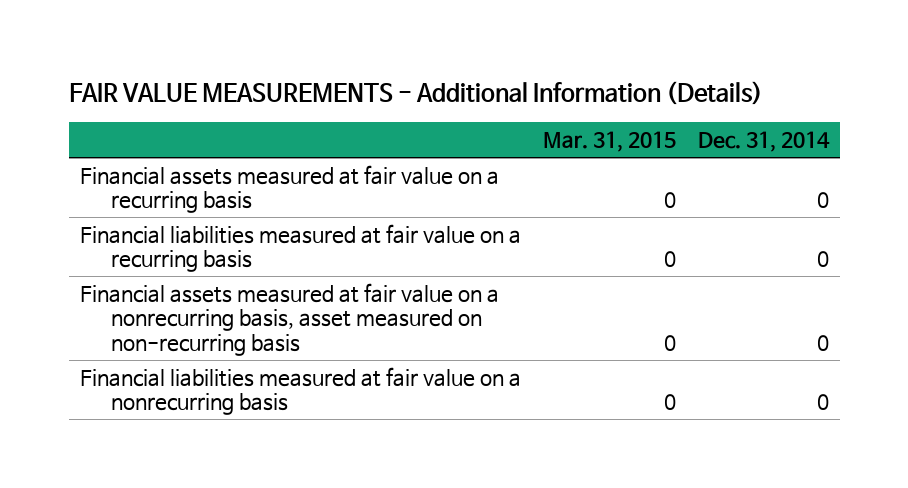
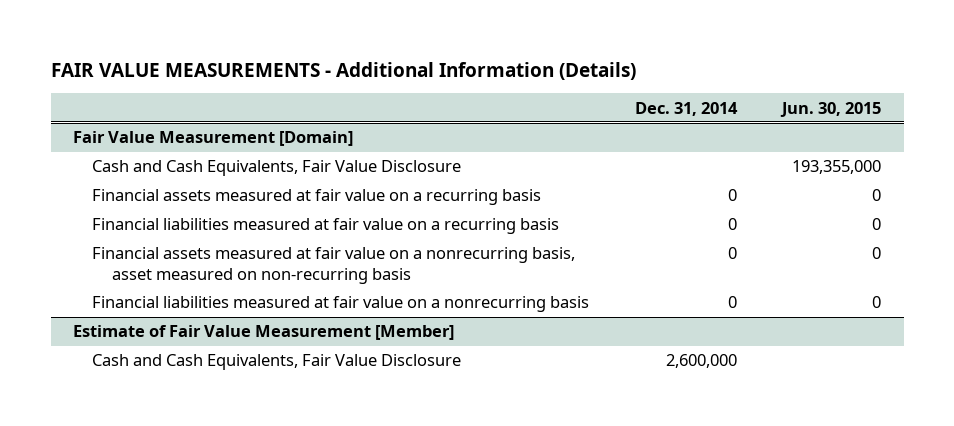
[542,131,676,153] Mar. 31, 2015 -> none
none -> [780,101,882,117] Jun. 30, 2015
none -> [73,131,354,147] Fair Value Measurement [Domain]
none -> [92,160,462,177] Cash and Cash Equivalents, Fair Value Disclosure
none -> [73,325,455,341] Estimate of Fair Value Measurement [Member]
none -> [92,354,462,371] Cash and Cash Equivalents, Fair Value Disclosure

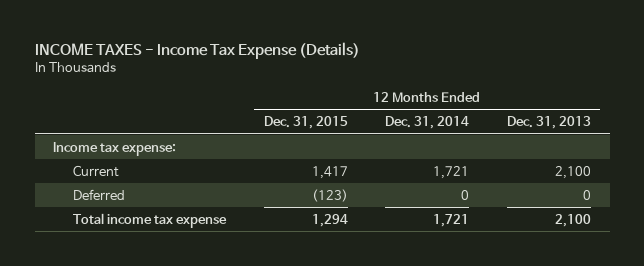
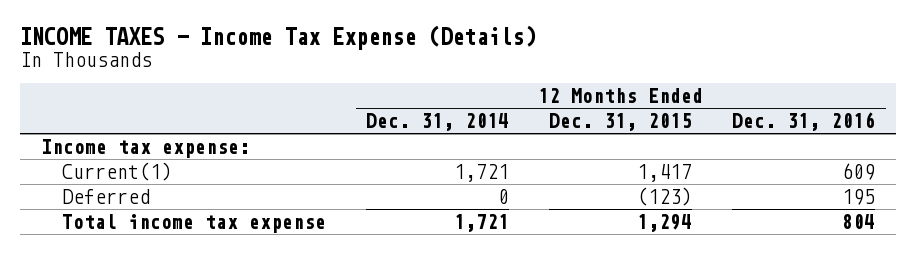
[506,116,591,130] Dec. 31, 2013 -> none
none -> [732,112,876,132] Dec. 31, 2016
[72,164,119,177] Current -> [61,162,172,182] Current(1)

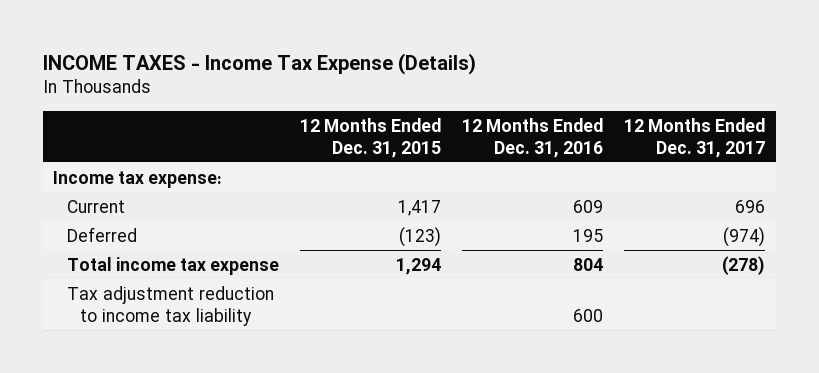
[365,113,509,132] Dec. 31, 2014 -> none
none -> [624,117,766,158] 12 Months Ended Dec. 31, 2017
[61,162,172,182] Current(1) -> [66,199,125,213] Current
none -> [66,285,274,326] Tax adjustment reduction to income tax liability

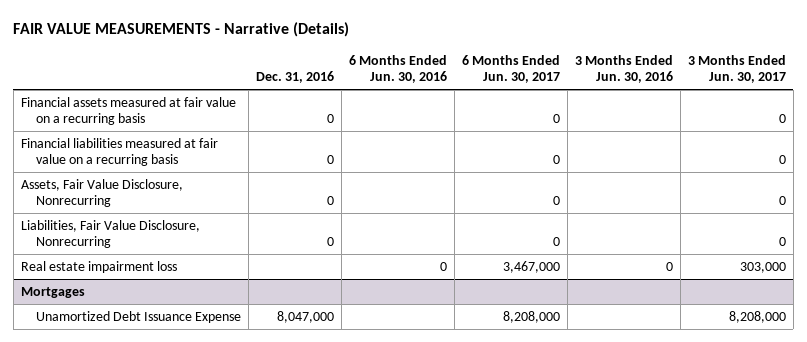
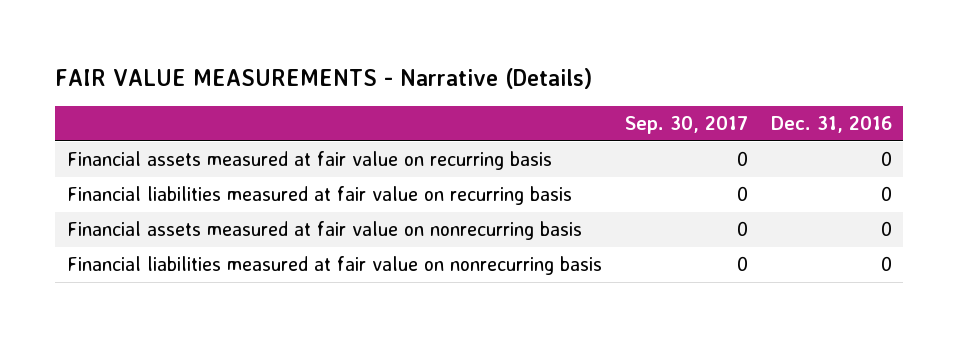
[348,55,447,84] 6 Months Ended Jun. 30, 2016 -> none
[461,55,560,84] 6 Months Ended Jun. 30, 2017 -> none
[574,55,673,84] 3 Months Ended Jun. 30, 2016 -> none
[687,55,786,84] 3 Months Ended Jun. 30, 2017 -> none
none -> [624,116,748,135] Sep. 30, 2017
[20,260,177,273] Real estate impairment loss -> none
[20,286,85,298] Mortgages -> none
[35,310,241,323] Unamortized Debt Issuance Expense -> none
[20,96,236,126] Financial assets measured at fair value on a recurring basis -> [66,151,552,171] Financial assets measured at fair value on recurring basis
[20,137,218,167] Financial liabilities measured at fair value on a recurring basis -> [66,186,572,206] Financial liabilities measured at fair value on recurring basis
[20,178,183,208] Assets, Fair Value Disclosure, Nonrecurring -> [66,221,582,241] Financial assets measured at fair value on nonrecurring basis
[20,219,200,249] Liabilities, Fair Value Disclosure, Nonrecurring -> [66,256,602,276] Financial liabilities measured at fair value on nonrecurring basis

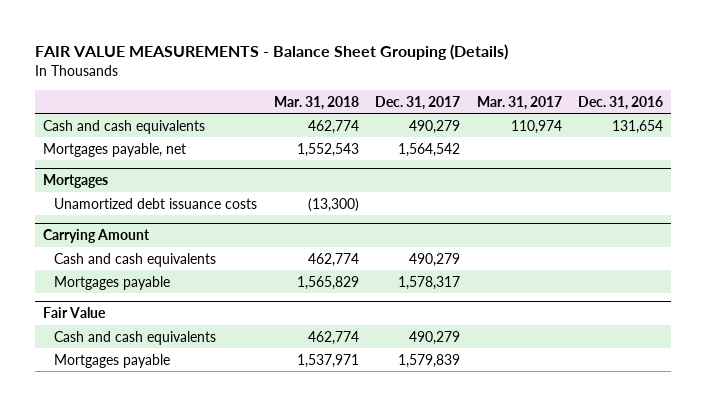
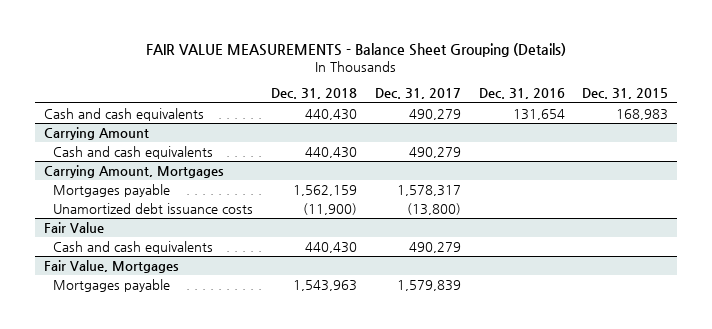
[273,95,359,110] Mar. 31, 2018 -> none
[476,95,562,110] Mar. 31, 2017 -> none
none -> [271,88,358,100] Dec. 31, 2018
none -> [582,88,669,100] Dec. 31, 2015
[43,142,187,157] Mortgages payable, net -> none
[43,174,109,189] Mortgages -> none
[54,197,258,209] Unamortized debt issuance costs -> none
none -> [43,164,224,178] Carrying Amount, Mortgages
none -> [53,202,254,214] Unamortized debt issuance costs
none -> [43,259,179,273] Fair Value, Mortgages

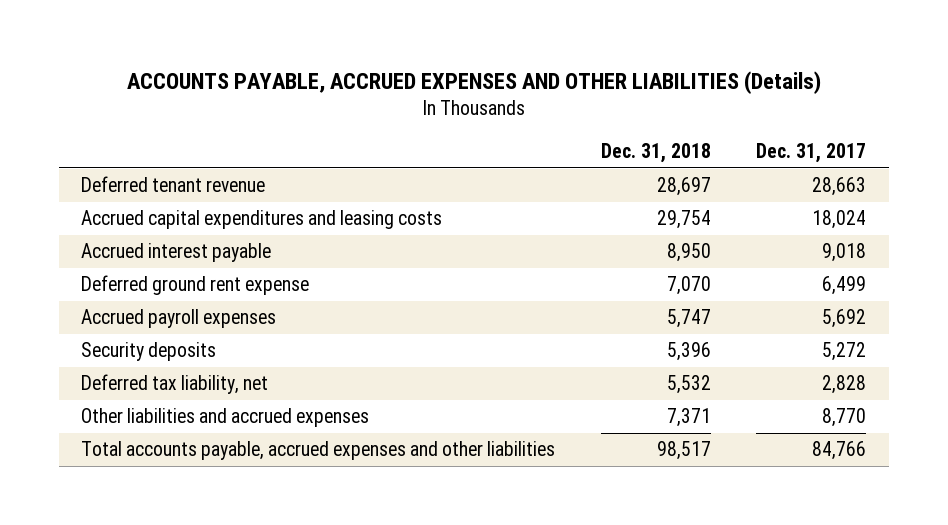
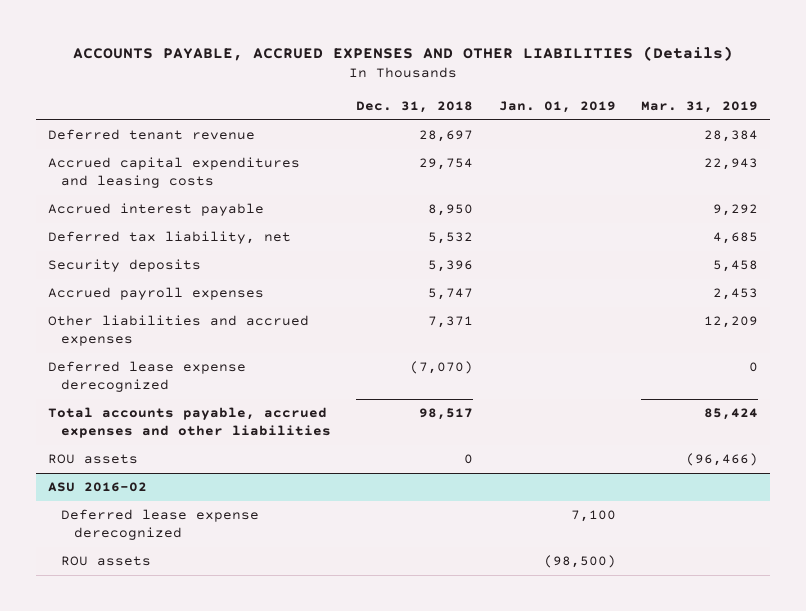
[756,143,867,164] Dec. 31, 2017 -> none
none -> [498,100,616,113] Jan. 01, 2019
none -> [640,100,758,113] Mar. 31, 2019
[81,275,310,296] Deferred ground rent expense -> none
[81,342,217,362] Security deposits -> [48,259,202,273] Security deposits
[81,309,277,329] Accrued payroll expenses -> [48,287,265,301] Accrued payroll expenses
none -> [48,361,247,393] Deferred lease expense derecognized
none -> [48,454,139,465] ROU assets
none -> [48,482,148,493] ASU 2016-02
none -> [61,509,260,541] Deferred lease expense derecognized
none -> [61,556,152,567] ROU assets

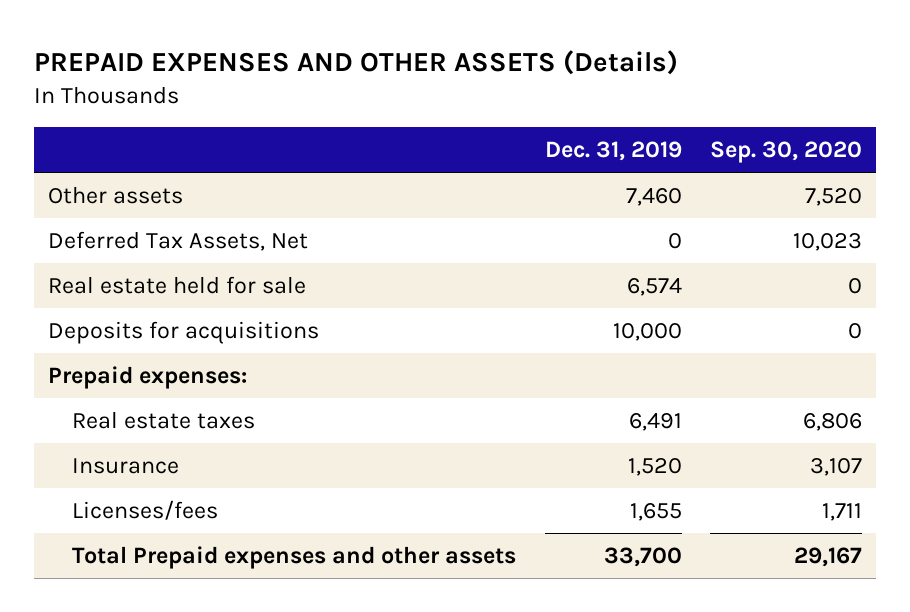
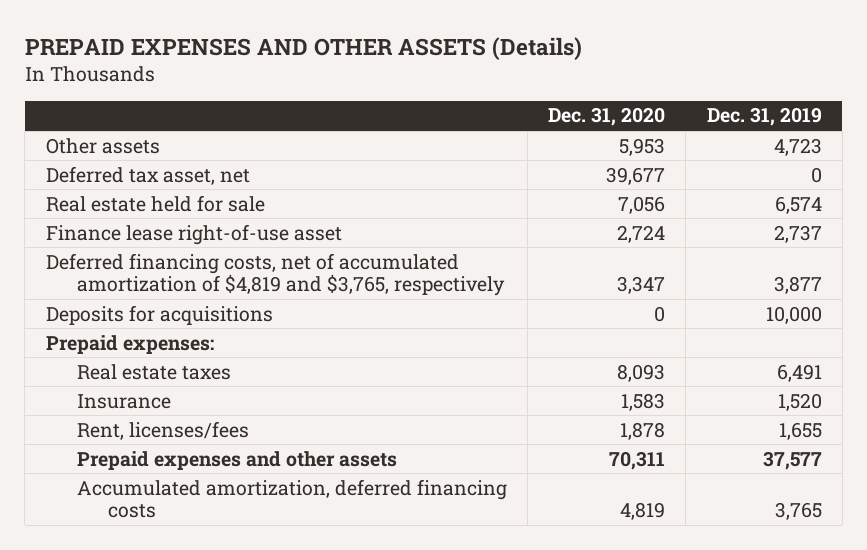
[709,140,862,163] Sep. 30, 2020 -> none
none -> [548,107,666,127] Dec. 31, 2020
[625,188,682,207] 7,460 -> [773,137,822,156] 4,723
[48,231,309,252] Deferred Tax Assets, Net -> [45,165,250,185] Deferred tax asset, net
none -> [45,223,342,245] Finance lease right-of-use asset
none -> [45,252,505,297] Deferred financing costs, net of accumulated amortization of $4,819 and $3,765, respectively
[72,500,219,521] Licenses/fees -> [76,420,249,440] Rent, licenses/fees
[72,546,517,570] Total Prepaid expenses and other assets -> [76,450,397,470] Prepaid expenses and other assets
[603,547,682,568] 33,700 -> [762,450,822,470] 37,577
none -> [76,478,507,519] Accumulated amortization, deferred financing costs

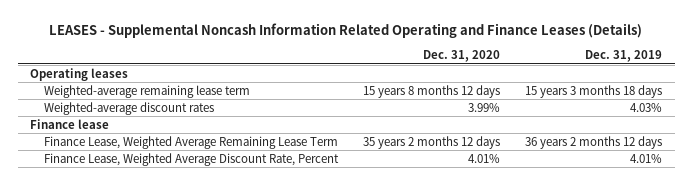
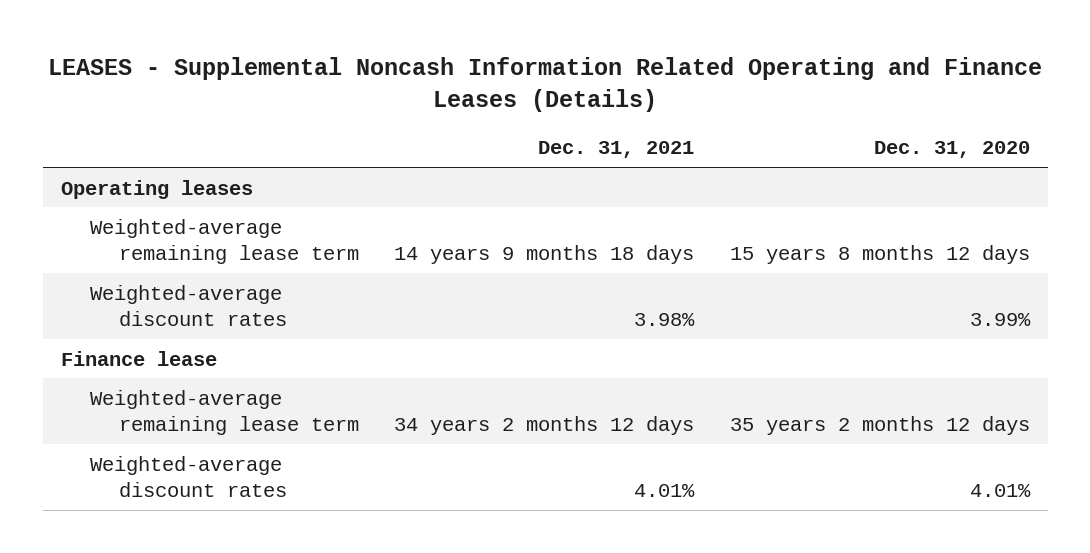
[585,50,663,63] Dec. 31, 2019 -> none
none -> [538,141,695,159] Dec. 31, 2021
[44,135,339,149] Finance Lease, Weighted Average Remaining Lease Term -> [89,389,359,435] Weighted-average remaining lease term
[44,152,340,166] Finance Lease, Weighted Average Discount Rate, Percent -> [89,455,287,497] Weighted-average discount rates

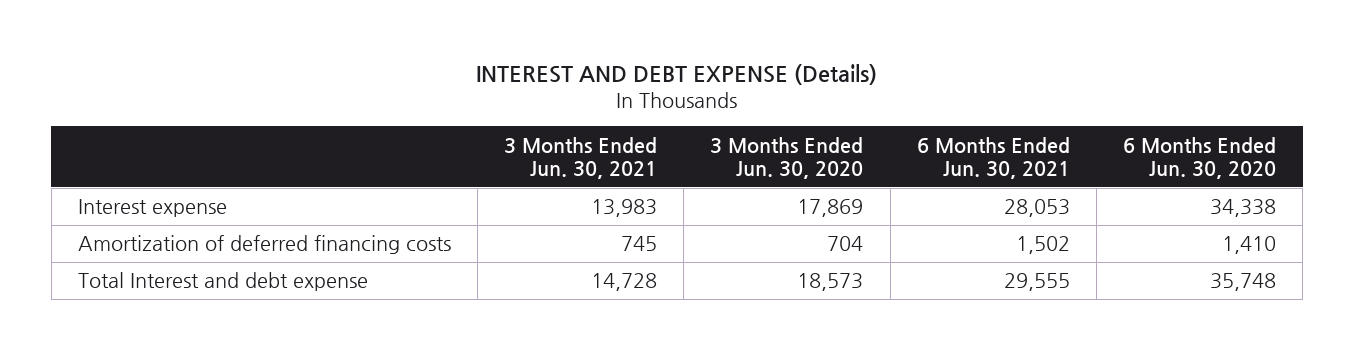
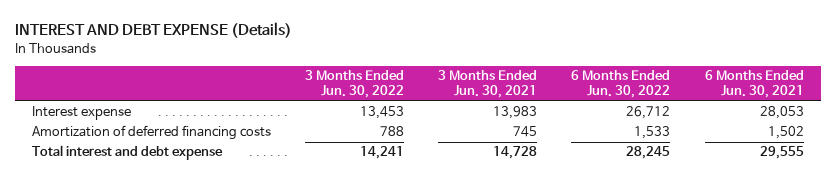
[710,136,864,179] 3 Months Ended Jun. 30, 2020 -> none
[1123,136,1277,179] 6 Months Ended Jun. 30, 2020 -> none
none -> [305,70,405,99] 3 Months Ended Jun. 30, 2022
none -> [571,70,671,99] 6 Months Ended Jun. 30, 2022
[77,272,368,292] Total Interest and debt expense -> [32,145,224,161] Total interest and debt expense

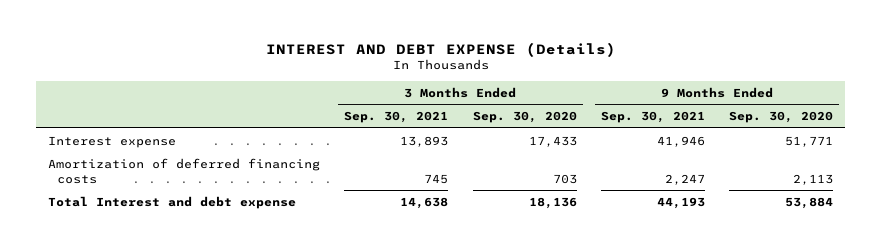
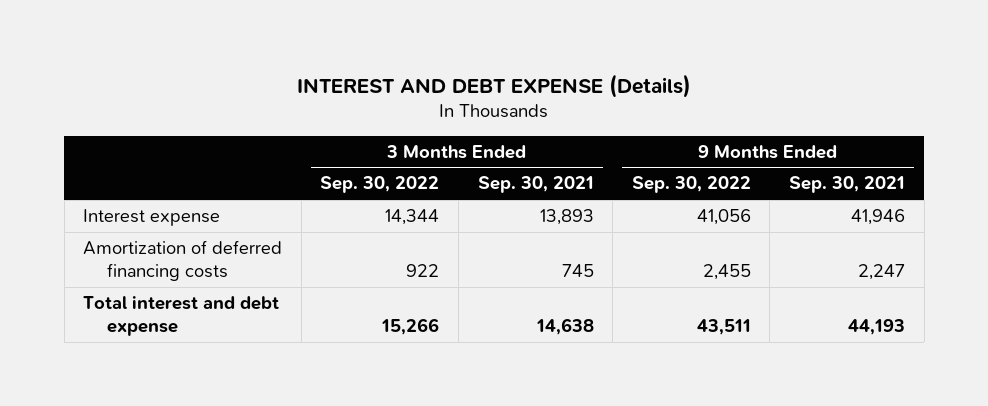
[472,111,577,124] Sep. 30, 2020 -> none
[729,111,834,124] Sep. 30, 2020 -> none
none -> [320,176,440,194] Sep. 30, 2022
none -> [631,176,751,194] Sep. 30, 2022
[47,195,296,209] Total Interest and debt expense -> [83,296,280,336] Total interest and debt expense

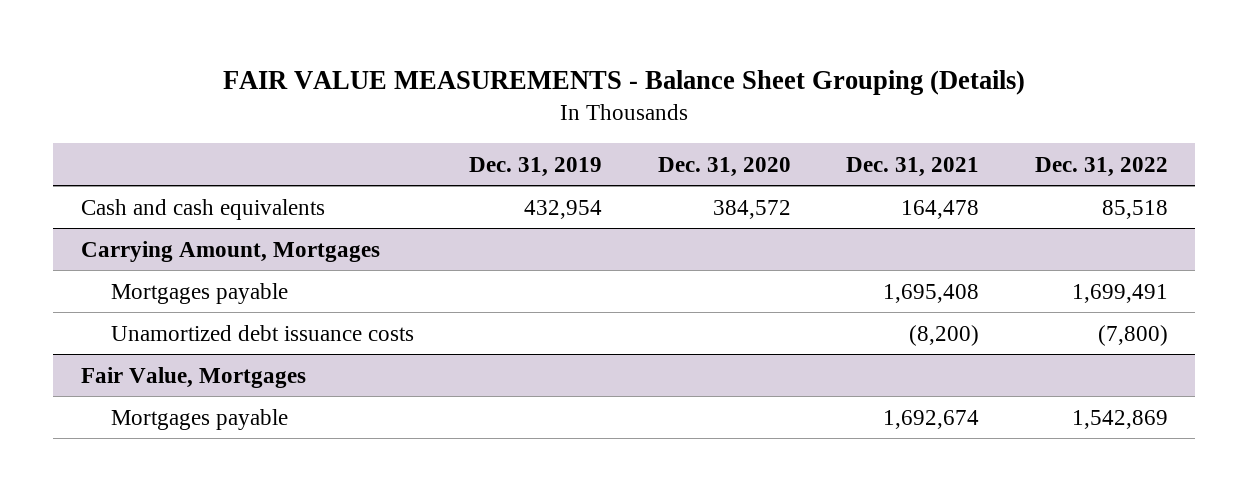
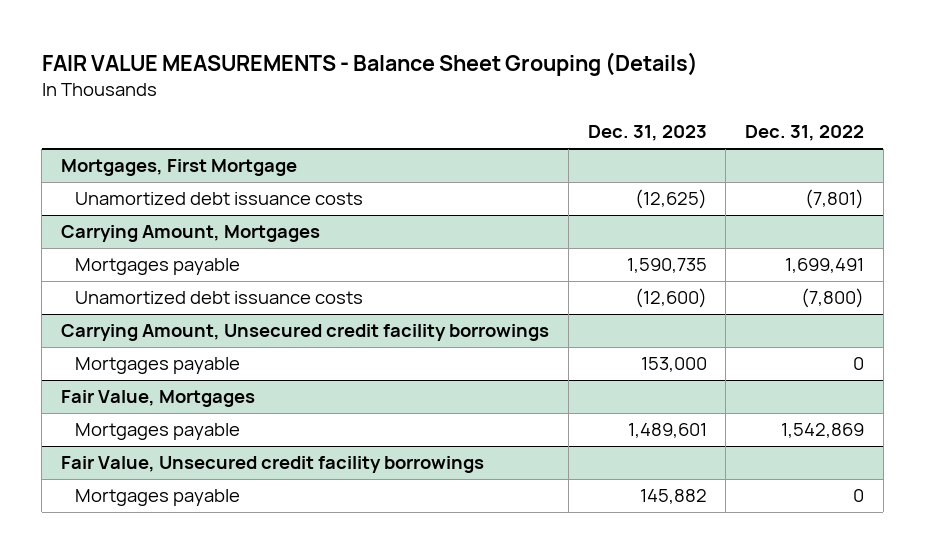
[469,156,603,177] Dec. 31, 2019 -> none
[657,156,791,177] Dec. 31, 2020 -> none
[846,156,980,177] Dec. 31, 2021 -> none
none -> [587,125,707,142] Dec. 31, 2023
[80,198,325,220] Cash and cash equivalents -> none
none -> [61,159,298,177] Mortgages, First Mortgage
none -> [75,192,364,206] Unamortized debt issuance costs
none -> [61,324,550,342] Carrying Amount, Unsecured credit facility borrowings
none -> [75,357,241,375] Mortgages payable
none -> [61,456,485,474] Fair Value, Unsecured credit facility borrowings
none -> [75,489,241,507] Mortgages payable

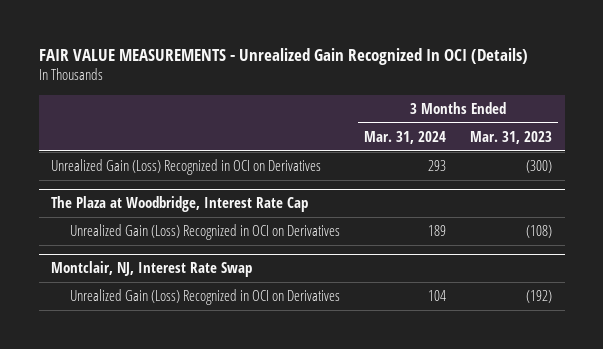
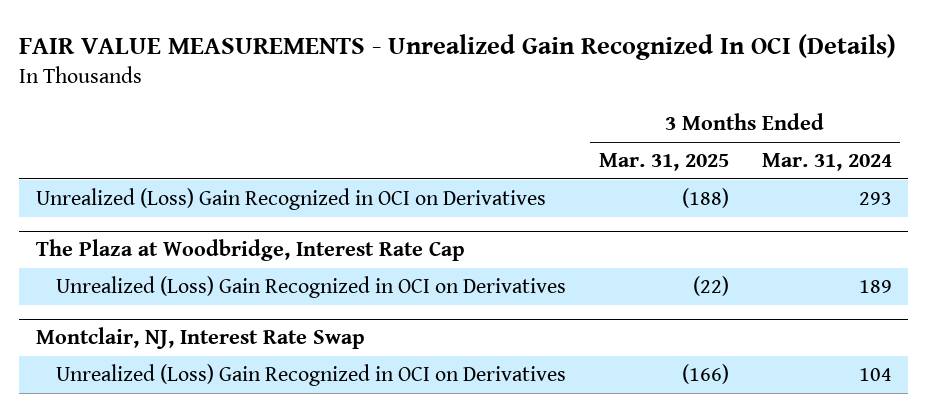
[470,130,553,144] Mar. 31, 2023 -> none
none -> [598,153,729,172] Mar. 31, 2025
[50,159,321,176] Unrealized Gain (Loss) Recognized in OCI on Derivatives -> [35,188,546,211] Unrealized (Loss) Gain Recognized in OCI on Derivatives
[69,224,340,241] Unrealized Gain (Loss) Recognized in OCI on Derivatives -> [55,276,566,299] Unrealized (Loss) Gain Recognized in OCI on Derivatives
[69,289,340,306] Unrealized Gain (Loss) Recognized in OCI on Derivatives -> [55,364,566,387] Unrealized (Loss) Gain Recognized in OCI on Derivatives

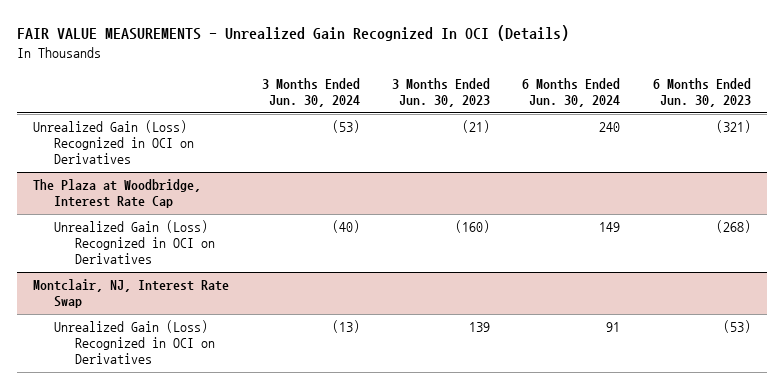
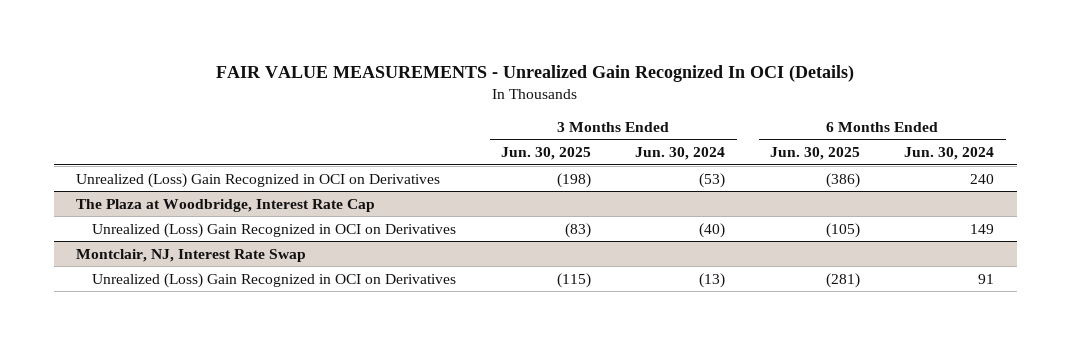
[392,78,491,108] 3 Months Ended Jun. 30, 2023 -> none
[652,78,751,108] 6 Months Ended Jun. 30, 2023 -> none
none -> [500,147,591,161] Jun. 30, 2025
none -> [769,147,860,161] Jun. 30, 2025
[33,120,195,165] Unrealized Gain (Loss) Recognized in OCI on Derivatives -> [76,172,441,188] Unrealized (Loss) Gain Recognized in OCI on Derivatives
[54,220,216,265] Unrealized Gain (Loss) Recognized in OCI on Derivatives -> [92,222,457,238] Unrealized (Loss) Gain Recognized in OCI on Derivatives
[54,320,216,365] Unrealized Gain (Loss) Recognized in OCI on Derivatives -> [92,272,457,288] Unrealized (Loss) Gain Recognized in OCI on Derivatives

